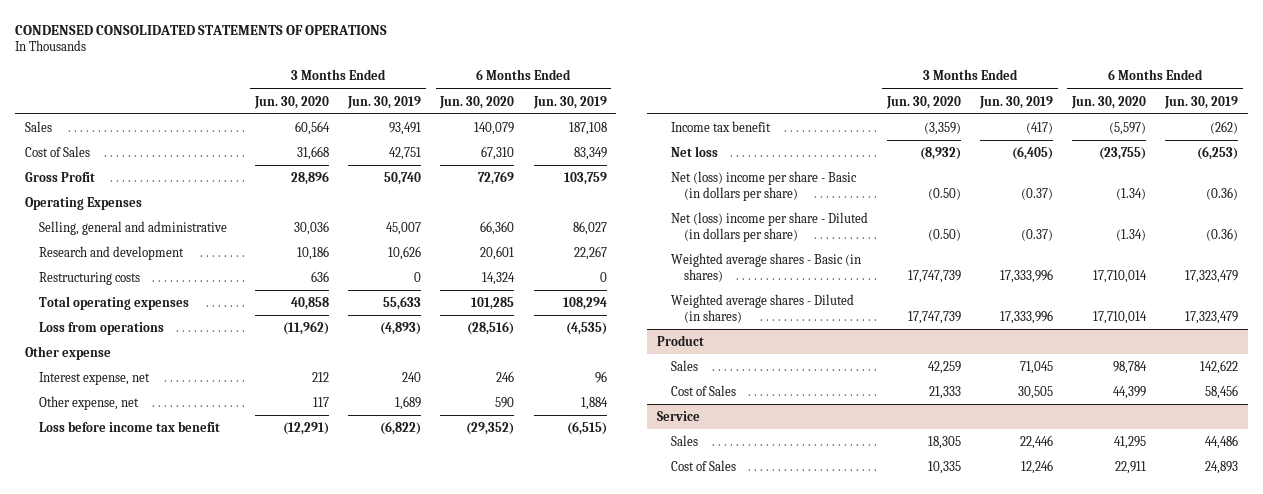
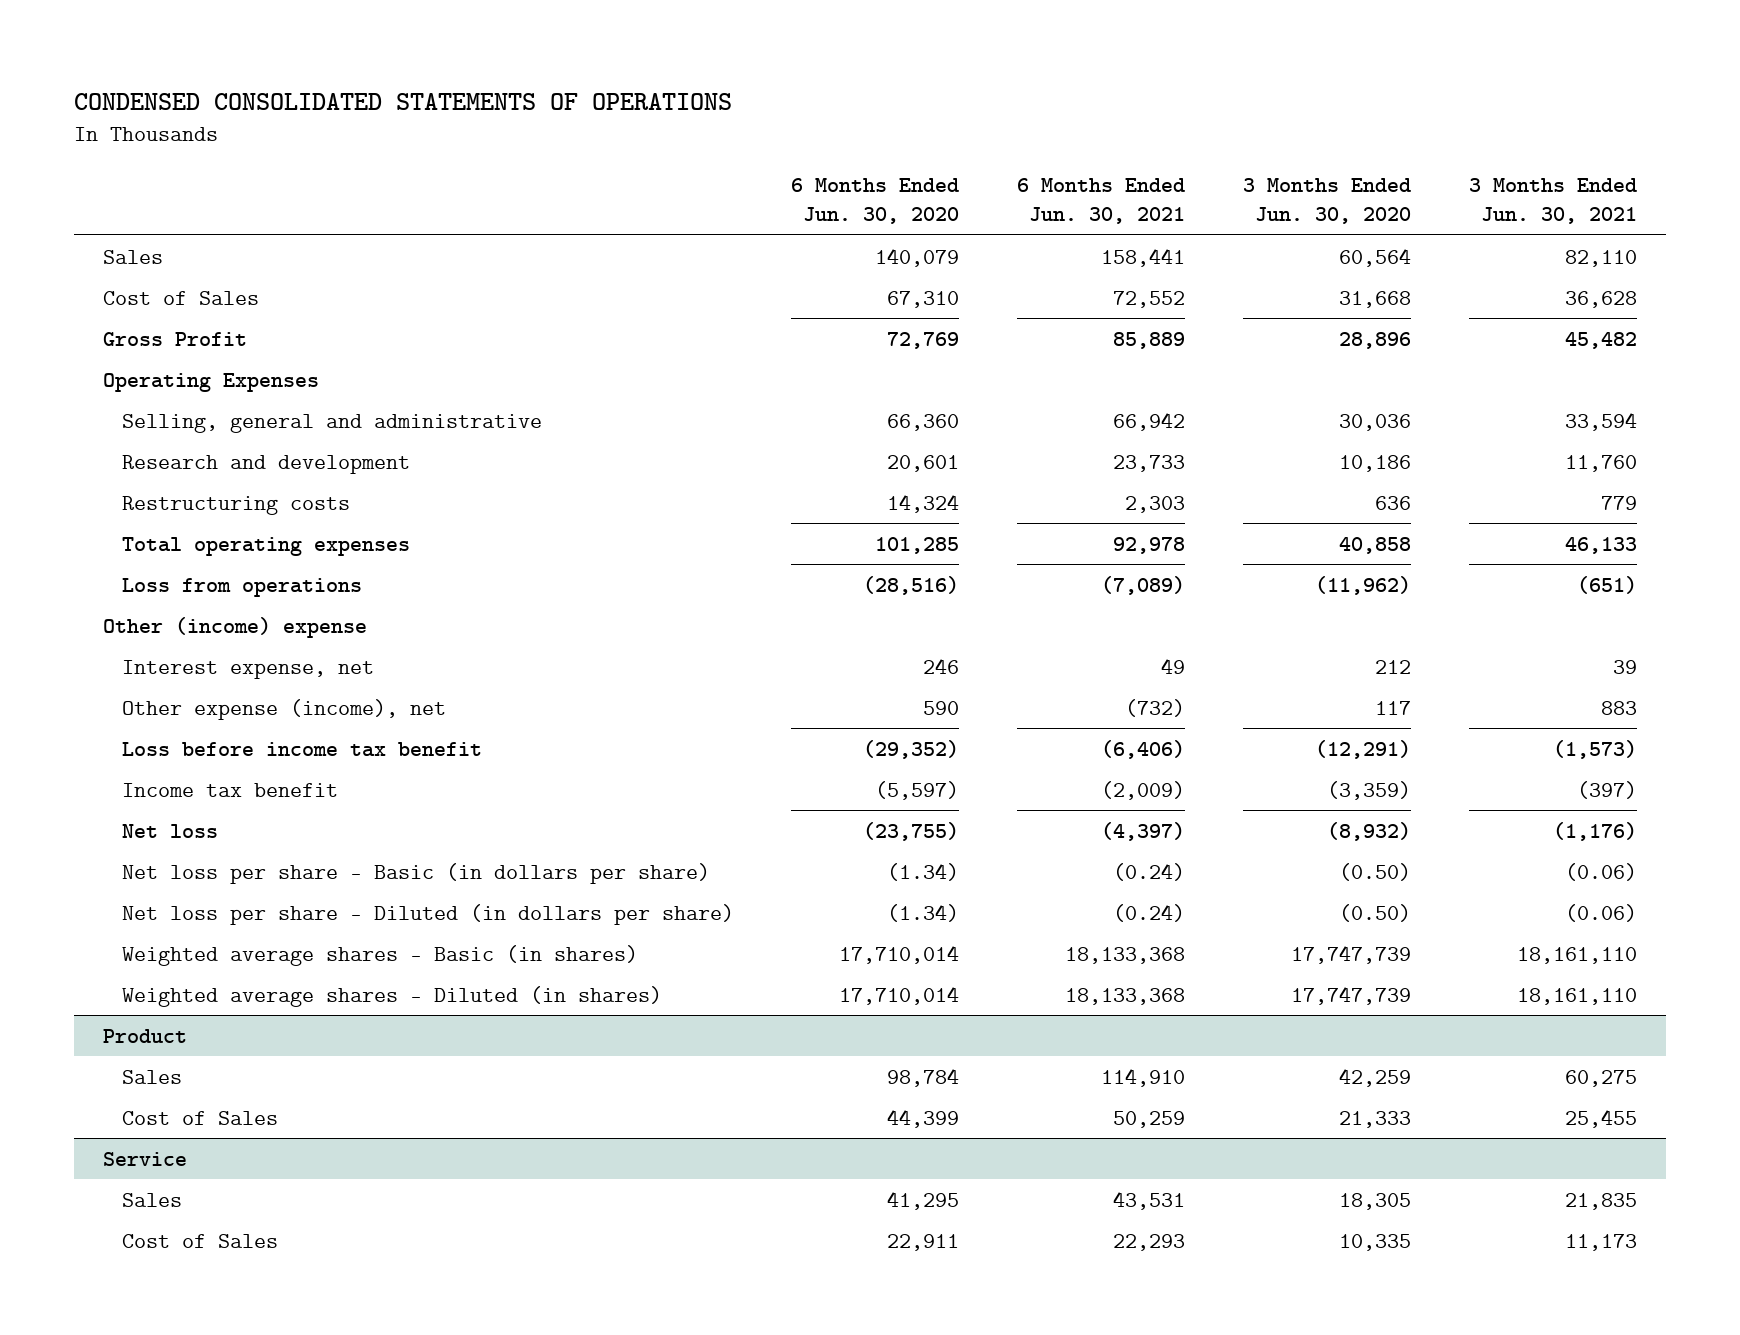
[347,95,422,109] Jun. 30, 2019 -> none
[532,95,607,109] Jun. 30, 2019 -> none
none -> [1017,177,1186,225] 6 Months Ended Jun. 30, 2021
none -> [1469,177,1638,225] 3 Months Ended Jun. 30, 2021
[24,345,111,360] Other expense -> [102,616,367,638] Other (income) expense
[38,395,139,410] Other expense, net -> [121,698,446,720] Other expense (income), net
[670,170,857,201] Net (loss) income per share - Basic (in dollars per share) -> [121,862,710,884] Net loss per share - Basic (in dollars per share)
[670,211,868,242] Net (loss) income per share - Diluted (in dollars per share) -> [121,903,734,925] Net loss per share - Diluted (in dollars per share)

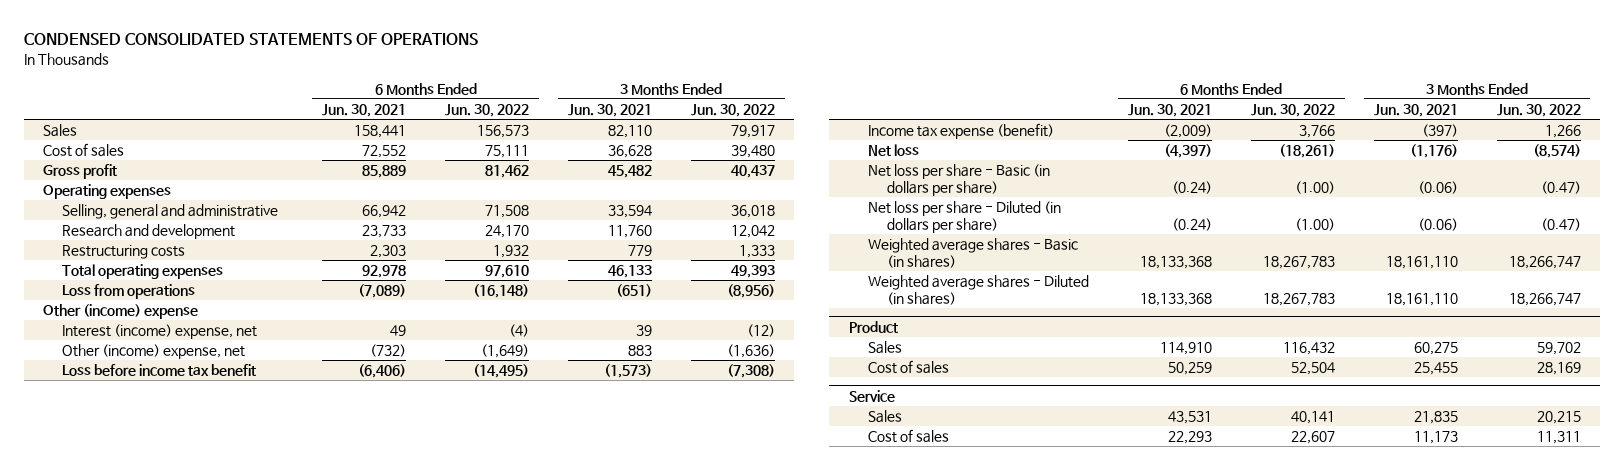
[791,177,960,225] 6 Months Ended Jun. 30, 2020 -> none
[1243,177,1412,225] 3 Months Ended Jun. 30, 2020 -> none
none -> [445,103,530,117] Jun. 30, 2022
none -> [690,103,775,117] Jun. 30, 2022
[102,290,259,305] Cost of Sales -> [43,143,125,158] Cost of sales
[102,331,247,346] Gross Profit -> [43,164,118,180] Gross profit
[102,372,319,392] Operating Expenses -> [43,184,172,200] Operating expenses
[121,659,374,679] Interest expense, net -> [62,324,258,340] Interest (income) expense, net
[121,698,446,720] Other expense (income), net -> [62,344,246,360] Other (income) expense, net
[121,782,338,797] Income tax benefit -> [867,123,1054,140] Income tax expense (benefit)
[121,1110,278,1125] Cost of Sales -> [867,360,949,375] Cost of sales
[121,1233,278,1248] Cost of Sales -> [867,429,949,444] Cost of sales

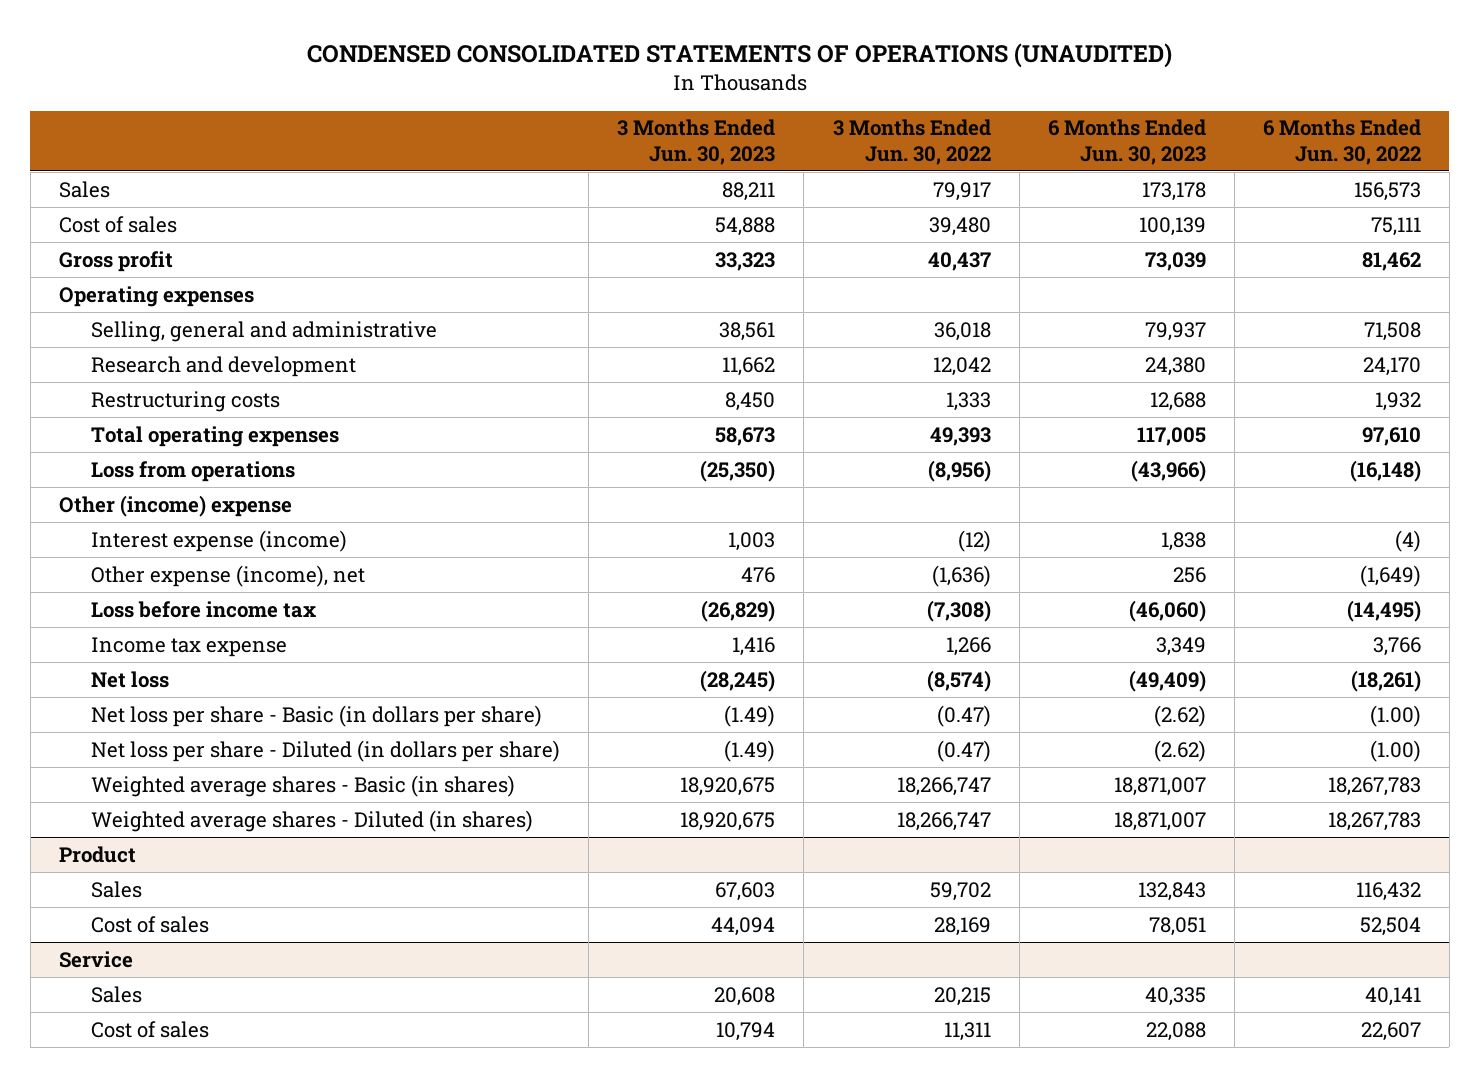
[23,33,478,46] CONDENSED CONSOLIDATED STATEMENTS OF OPERATIONS -> [306,43,1172,69] CONDENSED CONSOLIDATED STATEMENTS OF OPERATIONS (UNAUDITED)
[322,103,407,117] Jun. 30, 2021 -> none
[567,103,652,117] Jun. 30, 2021 -> none
none -> [617,119,776,165] 3 Months Ended Jun. 30, 2023
none -> [1047,119,1206,165] 6 Months Ended Jun. 30, 2023
[62,324,258,340] Interest (income) expense, net -> [91,529,348,552] Interest expense (income)
[62,344,246,360] Other (income) expense, net -> [91,564,366,587] Other expense (income), net
[62,364,257,377] Loss before income tax benefit -> [91,600,317,618] Loss before income tax
[867,123,1054,140] Income tax expense (benefit) -> [91,636,288,657] Income tax expense

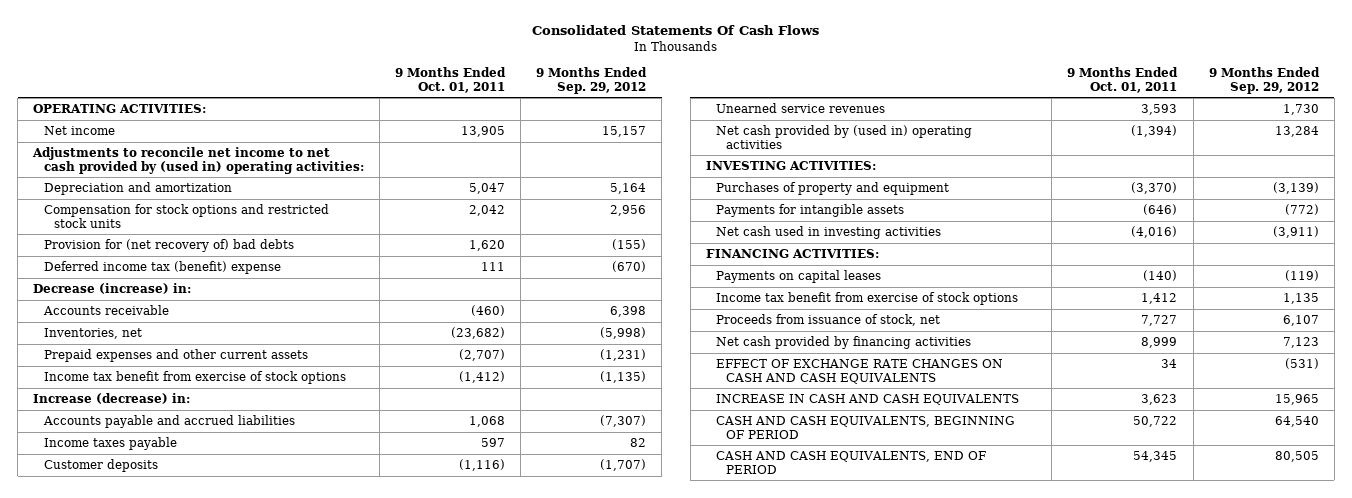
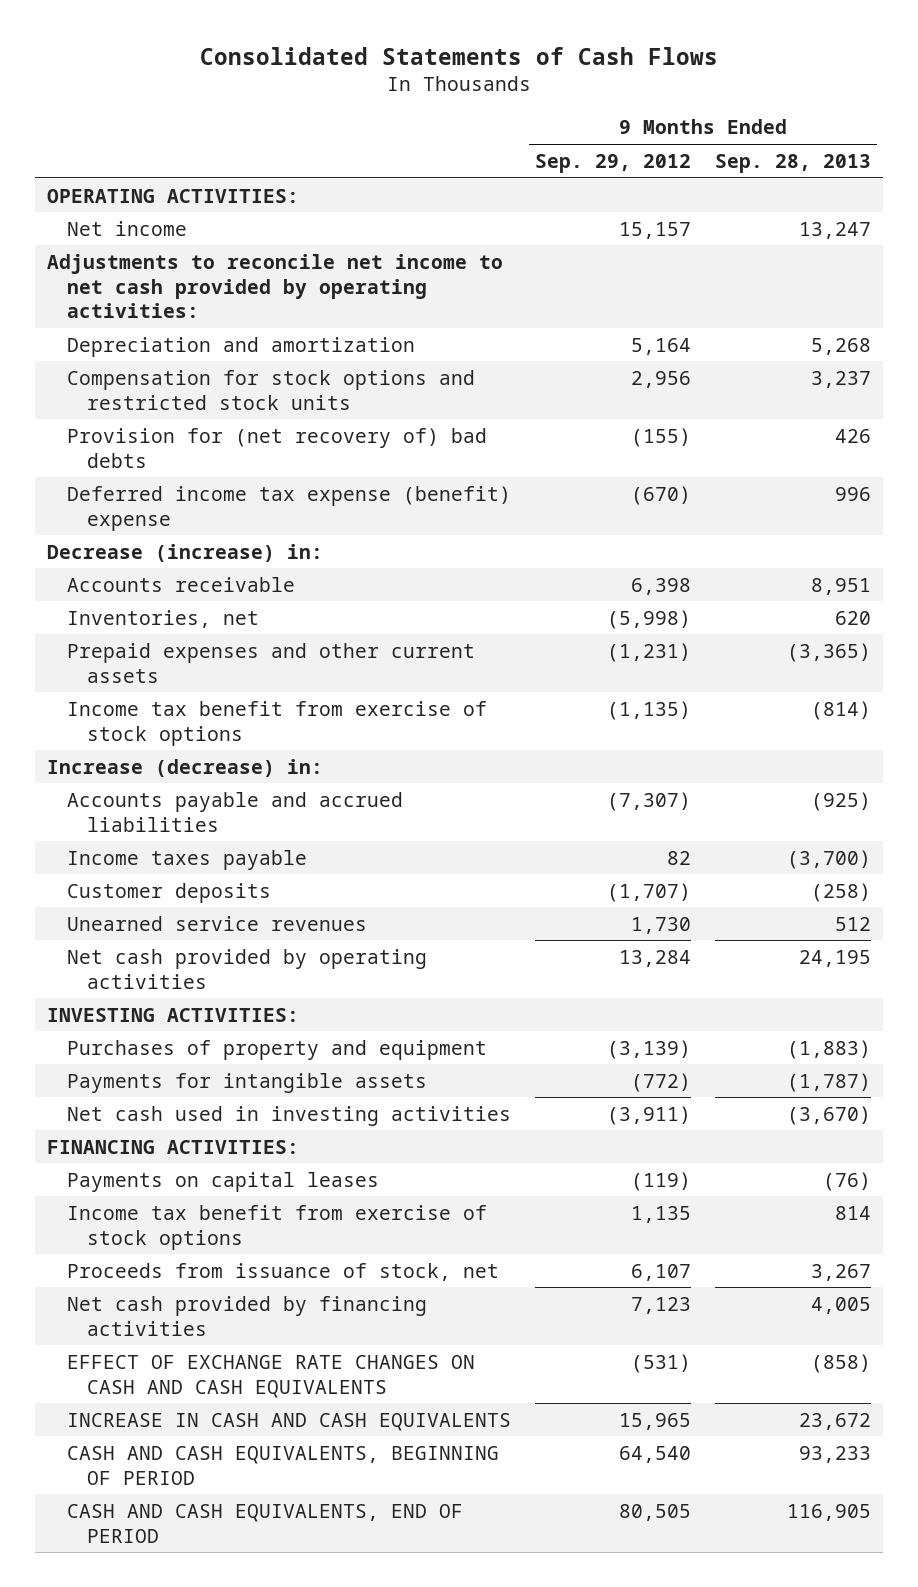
[532,25,820,36] Consolidated Statements Of Cash Flows -> [200,46,719,65] Consolidated Statements of Cash Flows
[394,66,506,93] 9 Months Ended Oct. 01, 2011 -> none
none -> [715,153,872,173] Sep. 28, 2013
[32,146,364,174] Adjustments to reconcile net income to net cash provided by (used in) operating activities: -> [46,253,503,319] Adjustments to reconcile net income to net cash provided by operating activities:
[43,260,281,274] Deferred income tax (benefit) expense -> [66,485,511,531] Deferred income tax expense (benefit) expense
[716,124,973,149] Net cash provided by (used in) operating activities -> [66,948,427,989] Net cash provided by operating activities

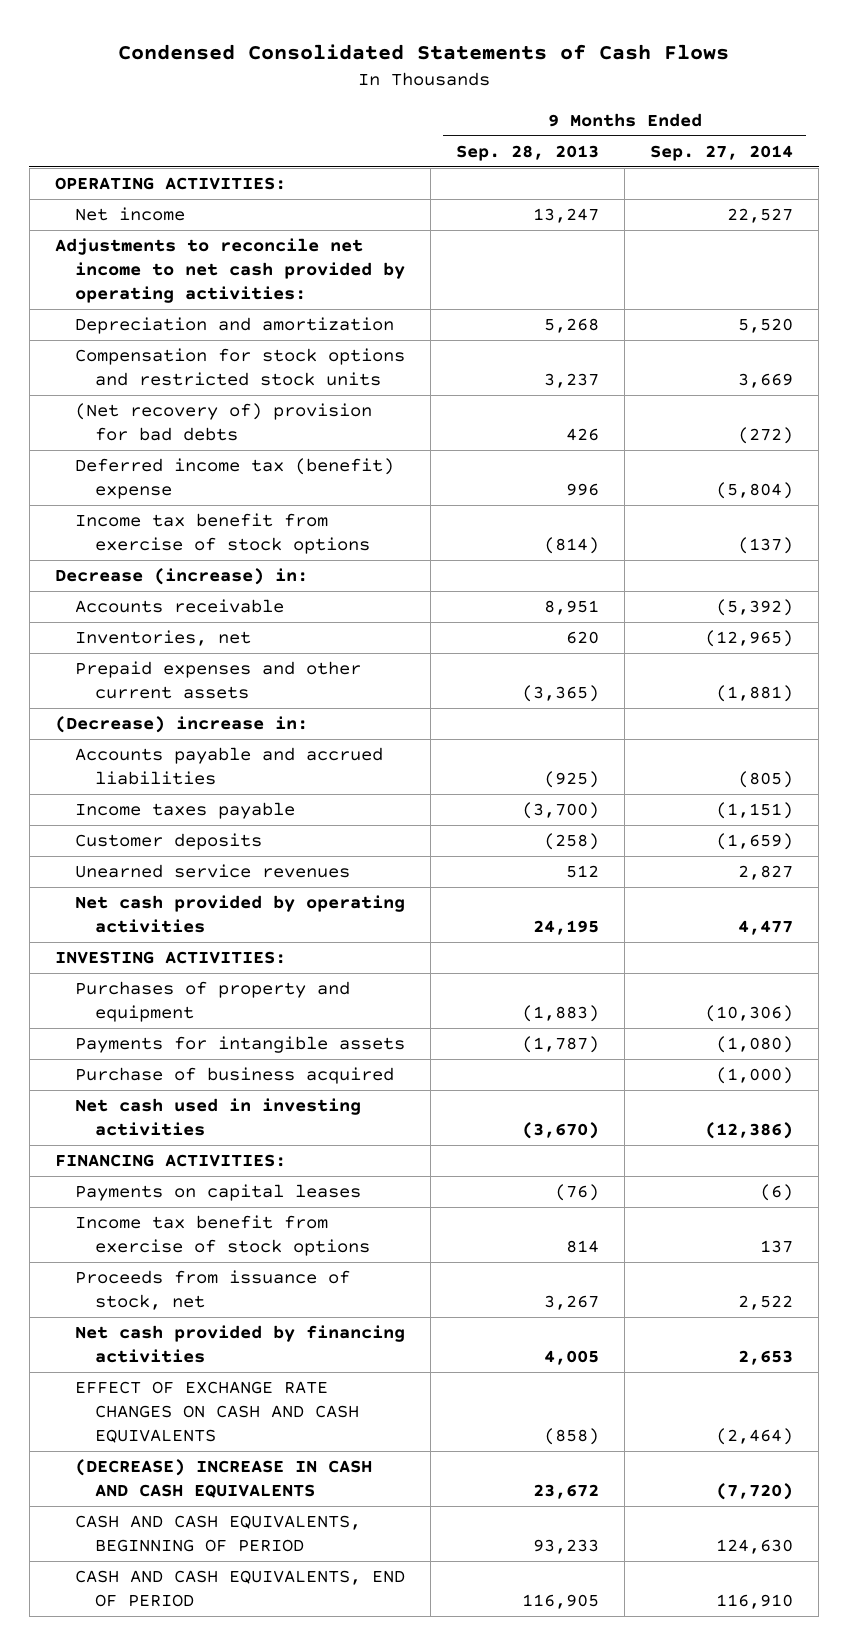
[200,46,719,65] Consolidated Statements of Cash Flows -> [118,44,730,61] Condensed Consolidated Statements of Cash Flows
[535,153,692,173] Sep. 29, 2012 -> none
none -> [650,144,794,161] Sep. 27, 2014
[66,427,487,468] Provision for (net recovery of) bad debts -> [74,403,372,442] (Net recovery of) provision for bad debts
[66,485,511,531] Deferred income tax expense (benefit) expense -> [74,458,394,500] Deferred income tax (benefit) expense
[66,700,487,746] Income tax benefit from exercise of stock options -> [74,513,370,555] Income tax benefit from exercise of stock options
[46,758,323,777] Increase (decrease) in: -> [55,716,309,734] (Decrease) increase in:
none -> [74,1067,394,1085] Purchase of business acquired
[66,1412,511,1431] INCREASE IN CASH AND CASH EQUIVALENTS -> [74,1459,372,1499] (DECREASE) INCREASE IN CASH AND CASH EQUIVALENTS

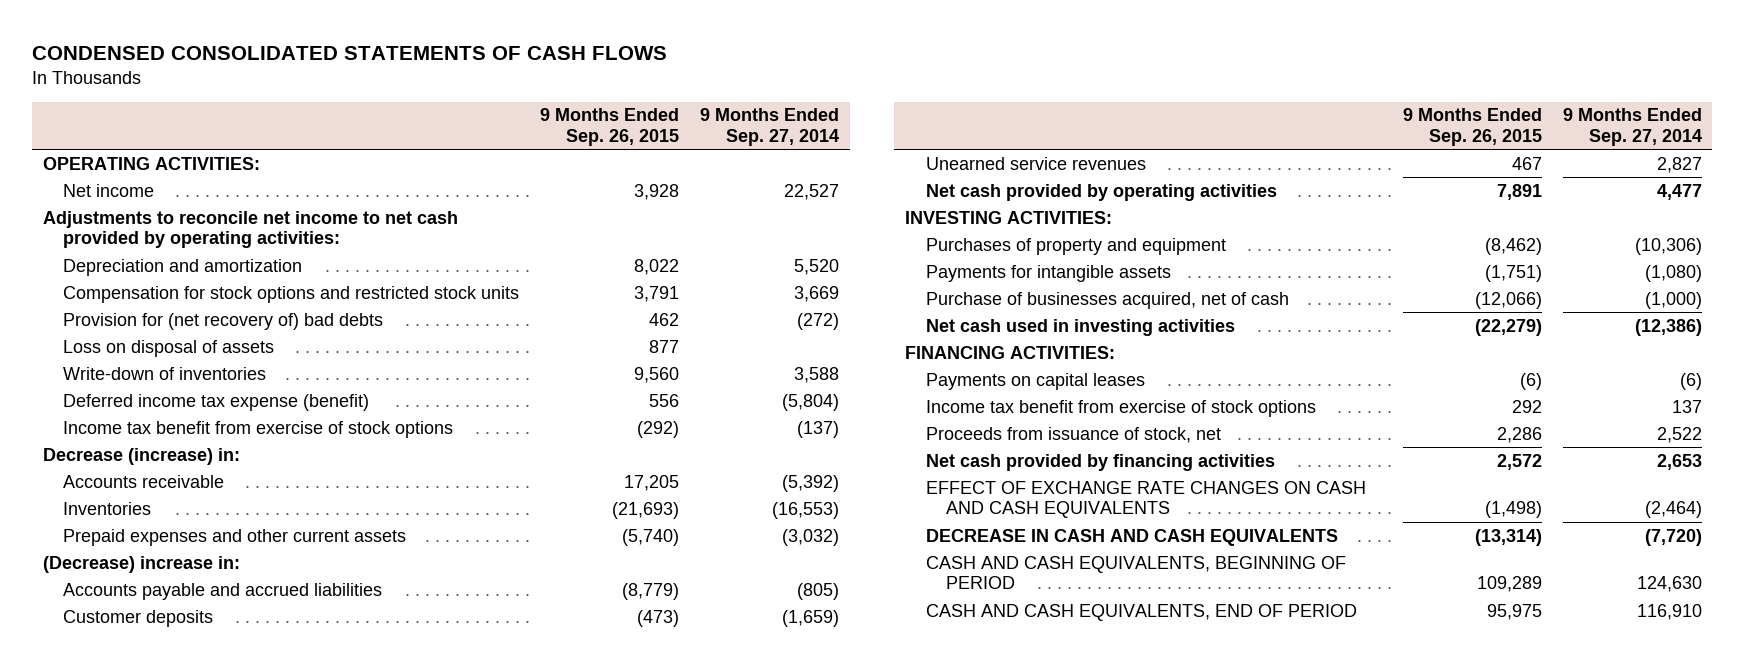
[118,44,730,61] Condensed Consolidated Statements of Cash Flows -> [32,45,668,60] CONDENSED CONSOLIDATED STATEMENTS OF CASH FLOWS
[456,144,600,161] Sep. 28, 2013 -> none
none -> [540,108,680,146] 9 Months Ended Sep. 26, 2015
[74,403,372,442] (Net recovery of) provision for bad debts -> [63,312,384,330] Provision for (net recovery of) bad debts
none -> [63,339,275,357] Loss on disposal of assets
none -> [63,366,267,380] Write-down of inventories
[74,458,394,500] Deferred income tax (benefit) expense -> [63,393,370,411] Deferred income tax expense (benefit)
[74,630,251,647] Inventories, net -> [63,501,152,515] Inventories
[705,630,794,648] (12,965) -> [772,501,840,519] (16,553)
[716,685,794,703] (1,881) -> [782,528,840,546] (3,032)
[74,802,295,820] Income taxes payable -> none
[74,1067,394,1085] Purchase of business acquired -> [925,291,1289,309] Purchase of businesses acquired, net of cash
[74,1459,372,1499] (DECREASE) INCREASE IN CASH AND CASH EQUIVALENTS -> [925,528,1338,546] DECREASE IN CASH AND CASH EQUIVALENTS

